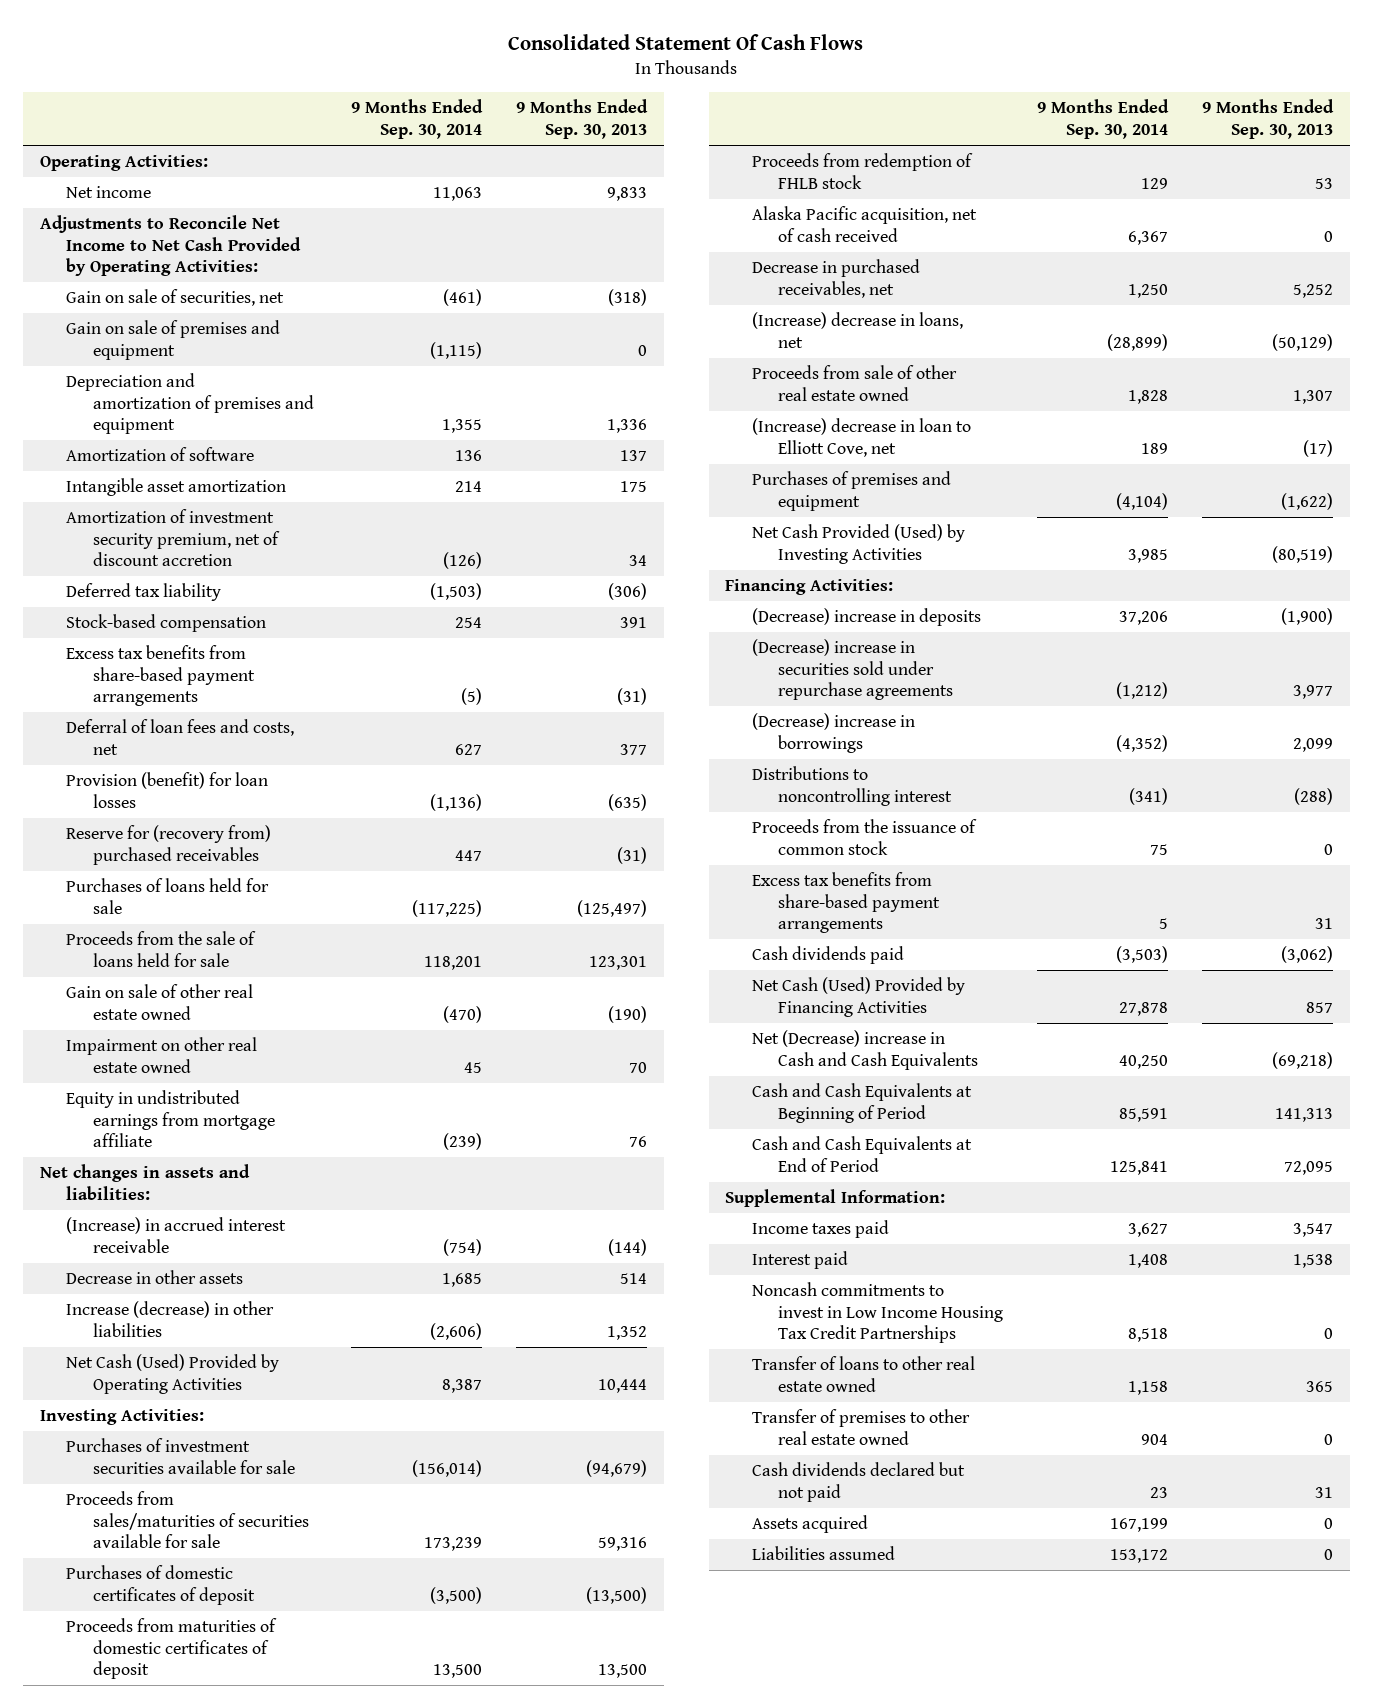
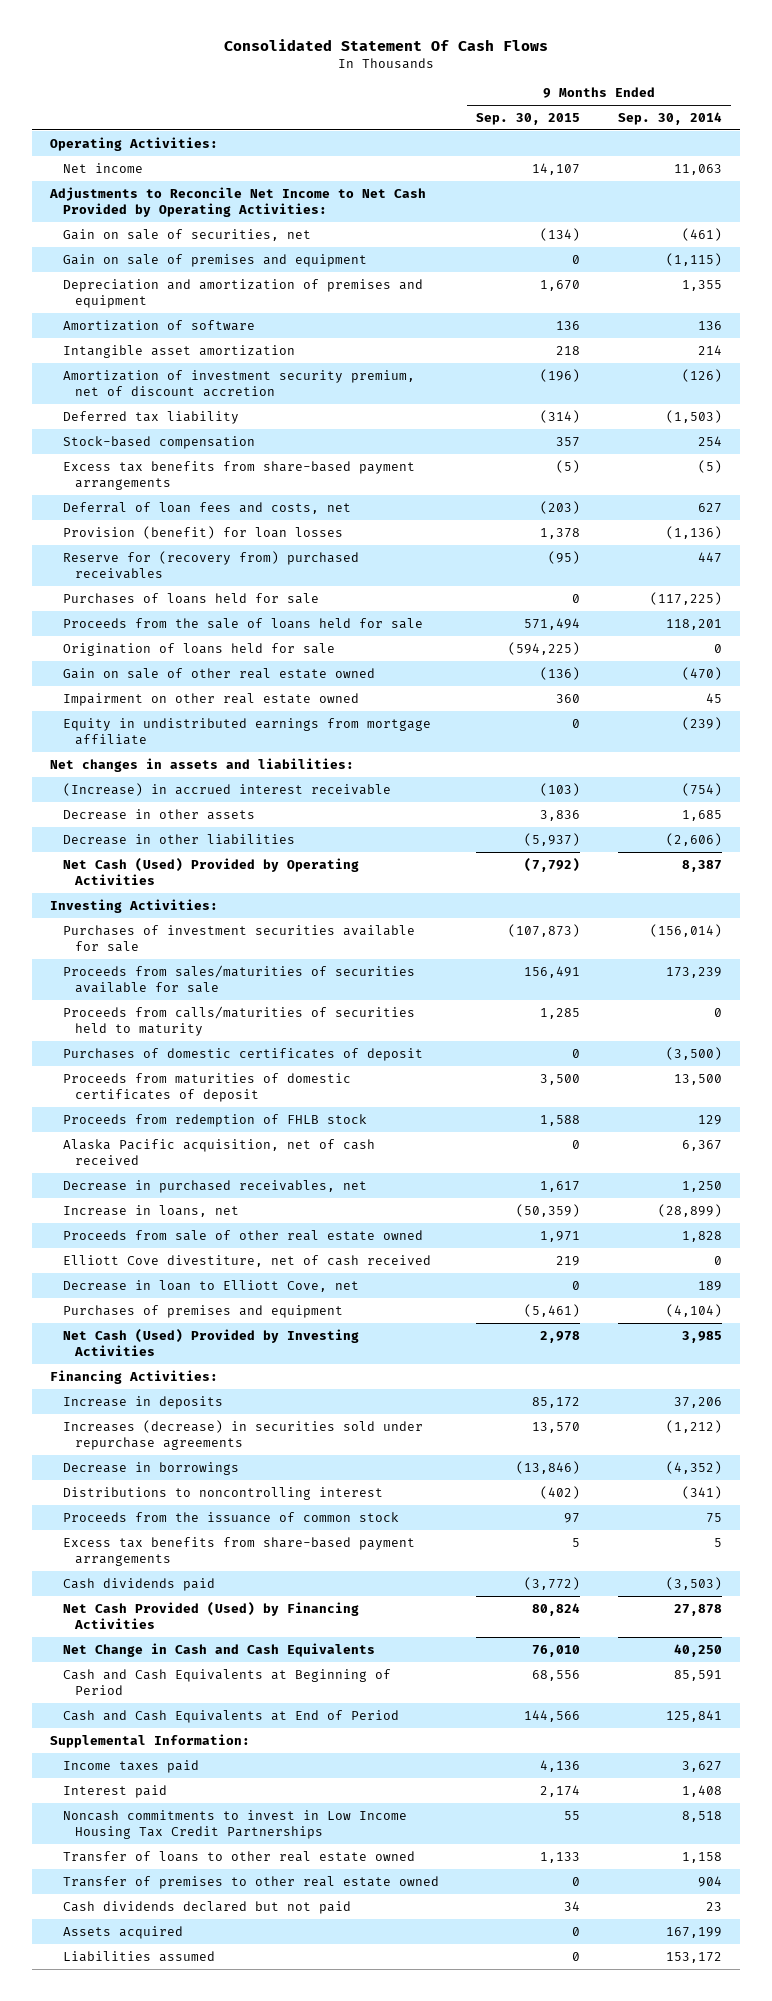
[516,99,649,139] 9 Months Ended Sep. 30, 2013 -> none
none -> [476,112,581,125] Sep. 30, 2015
none -> [62,642,335,656] Origination of loans held for sale
[66,1301,275,1337] Increase (decrease) in other liabilities -> [62,833,295,845] Decrease in other liabilities
none -> [62,1005,415,1036] Proceeds from calls/maturities of securities held to maturity
[751,312,963,348] (Increase) decrease in loans, net -> [62,1204,239,1217] Increase in loans, net
none -> [62,1254,431,1267] Elliott Cove divestiture, net of cash received
[751,418,971,457] (Increase) decrease in loan to Elliott Cove, net -> [62,1279,359,1292] Decrease in loan to Elliott Cove, net
[751,524,965,564] Net Cash Provided (Used) by Investing Activities -> [62,1328,359,1356] Net Cash (Used) Provided by Investing Activities
[751,608,981,627] (Decrease) increase in deposits -> [62,1395,223,1409] Increase in deposits
[751,639,954,701] (Decrease) increase in securities sold under repurchase agreements -> [62,1419,423,1450] Increases (decrease) in securities sold under repurchase agreements
[751,713,915,753] (Decrease) increase in borrowings -> [62,1461,239,1475] Decrease in borrowings
[751,977,965,1017] Net Cash (Used) Provided by Financing Activities -> [62,1601,359,1629] Net Cash Provided (Used) by Financing Activities
[751,1030,979,1070] Net (Decrease) increase in Cash and Cash Equivalents -> [62,1642,375,1657] Net Change in Cash and Cash Equivalents

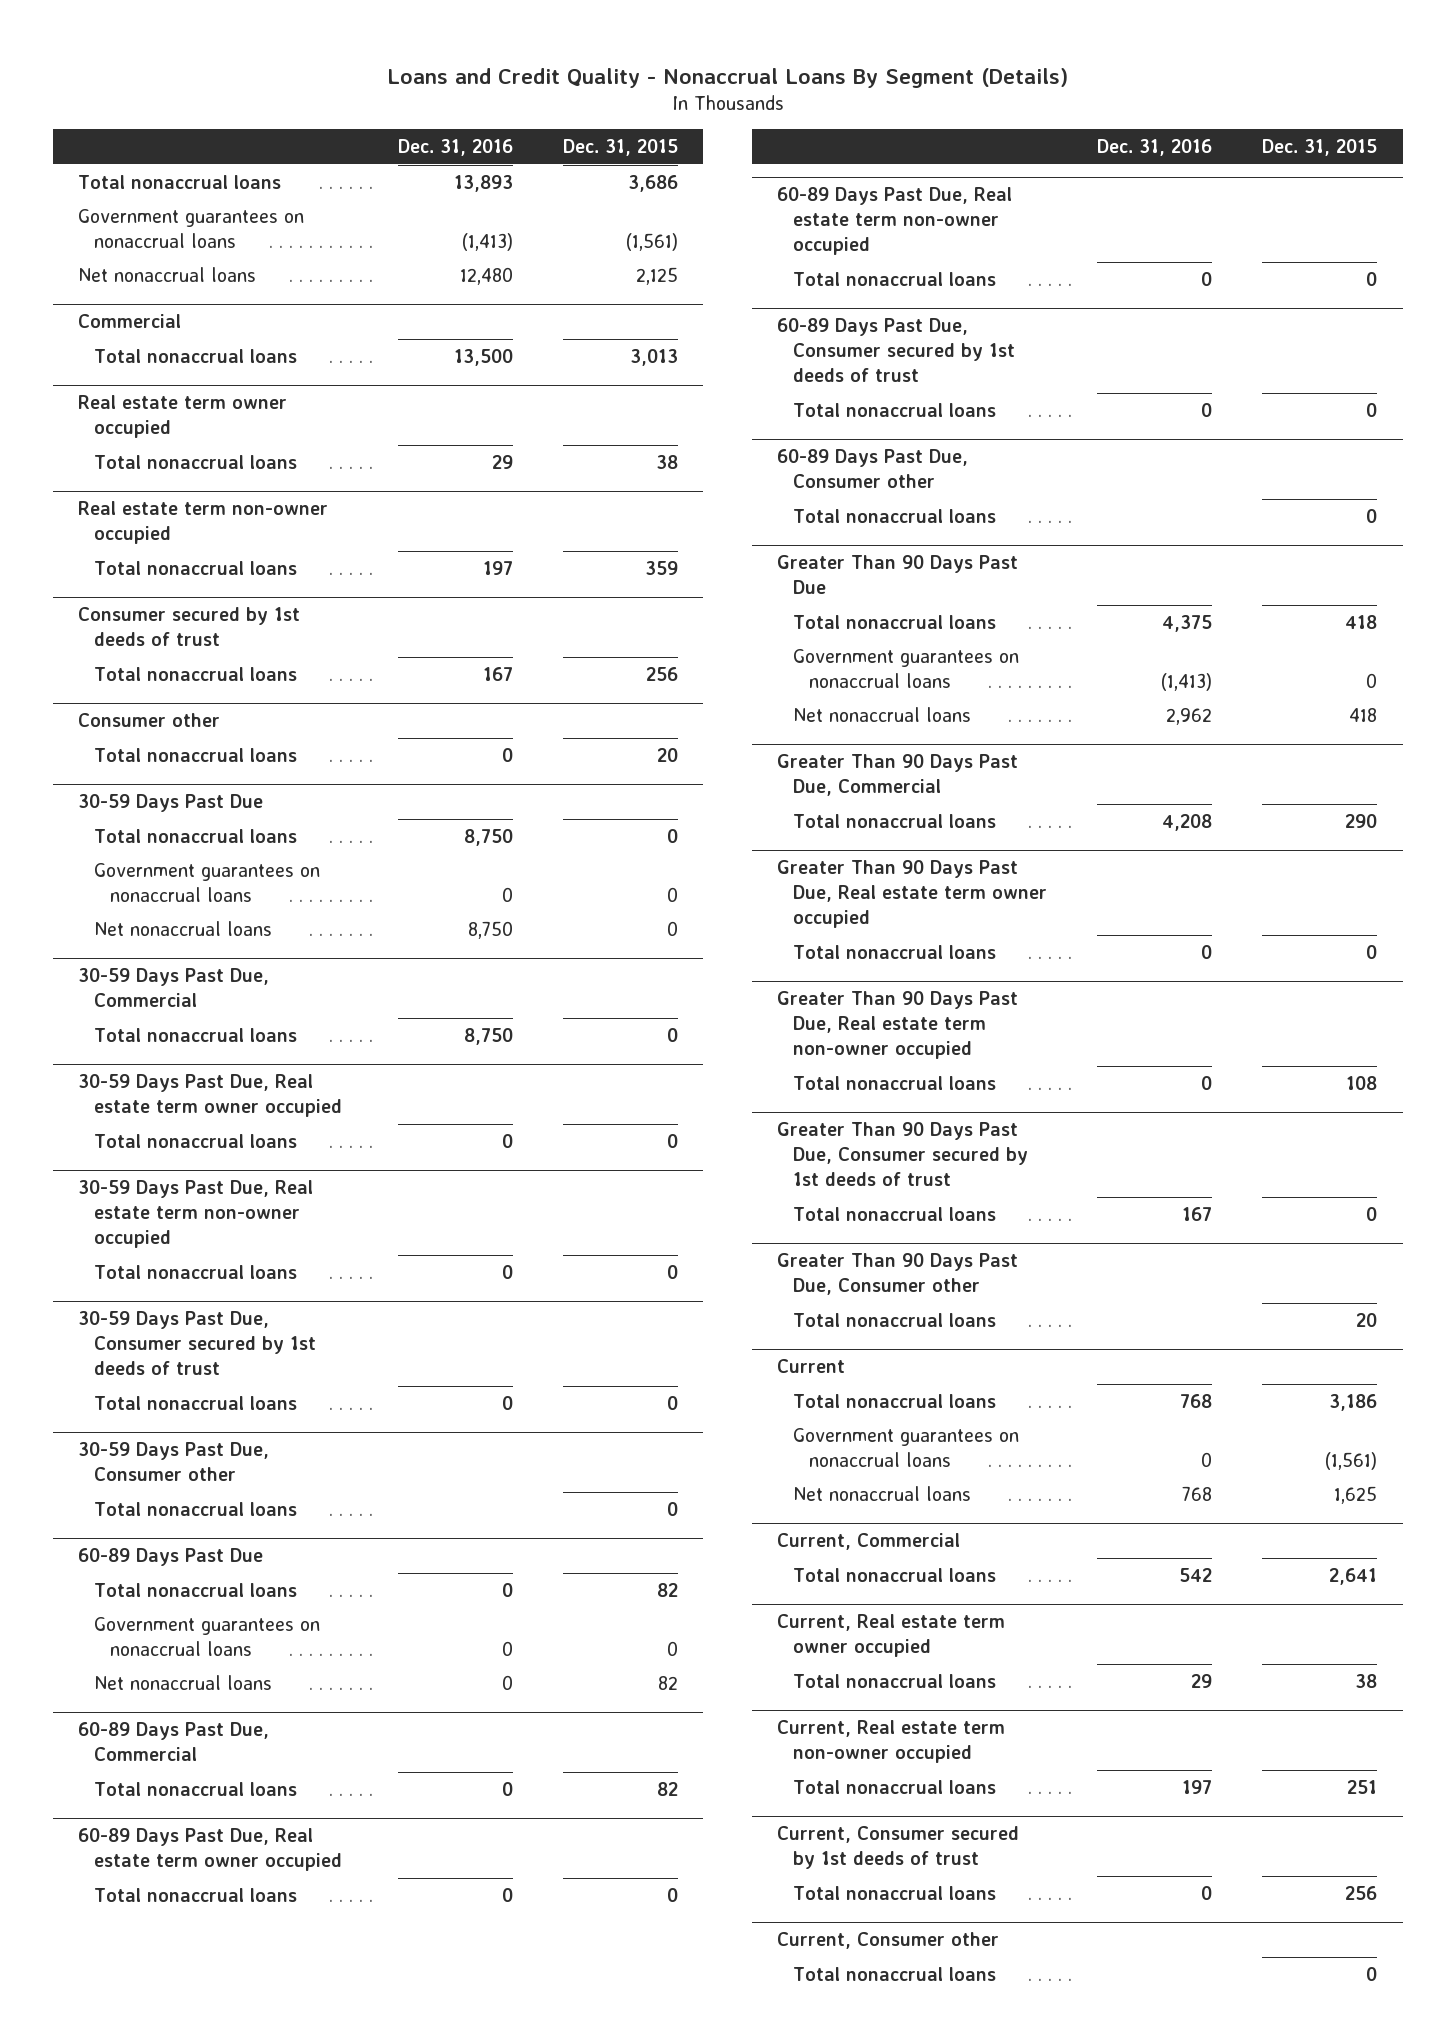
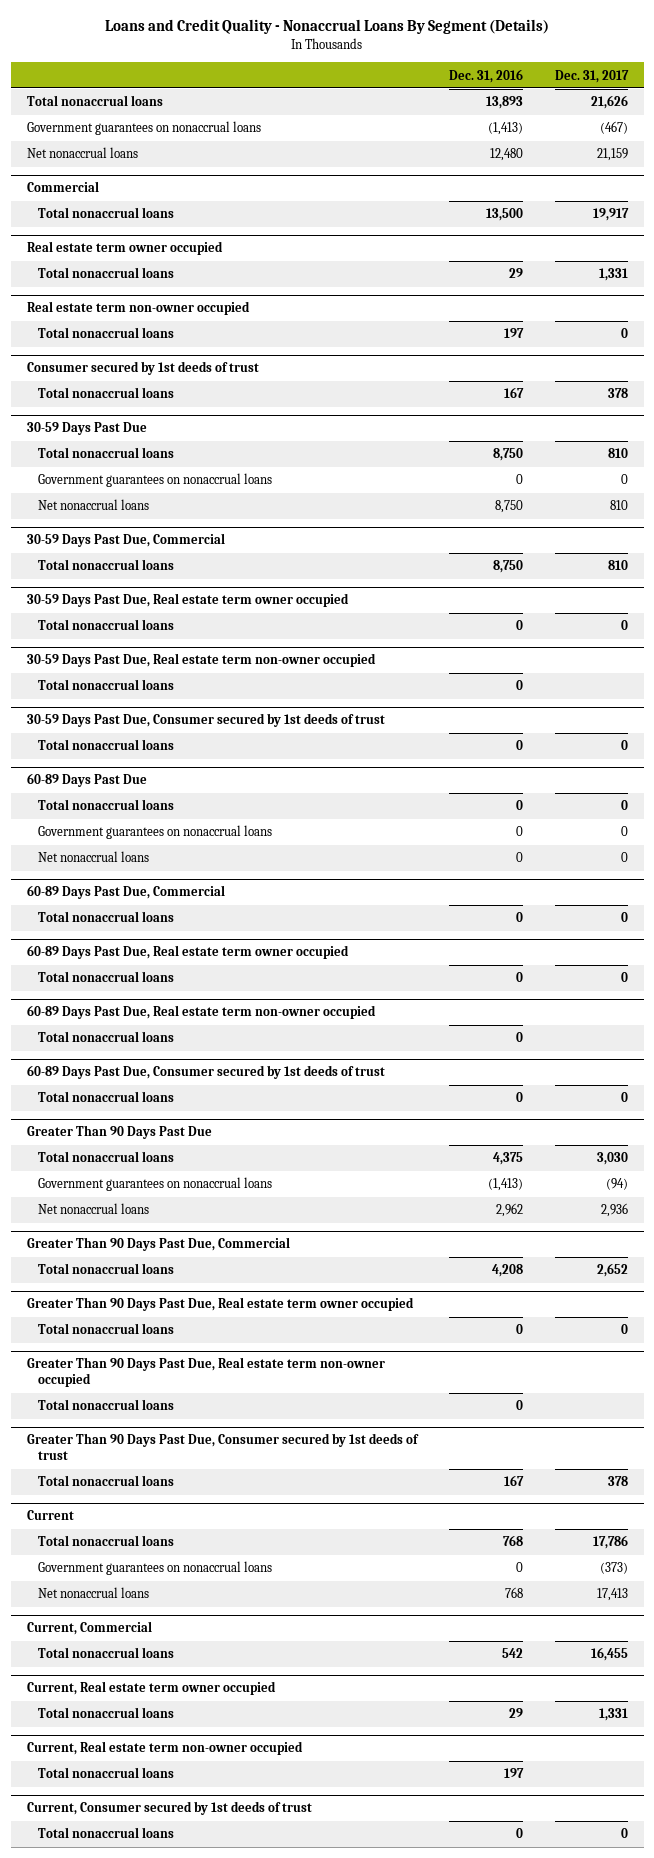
[563,139,679,157] Dec. 31, 2015 -> none
none -> [554,69,629,83] Dec. 31, 2017
[78,713,221,728] Consumer other -> none
[93,747,297,762] Total nonaccrual loans -> none
[78,1442,270,1482] 30-59 Days Past Due, Consumer other -> none
[93,1501,297,1516] Total nonaccrual loans -> none
[777,449,969,489] 60-89 Days Past Due, Consumer other -> none
[792,508,996,523] Total nonaccrual loans -> none
[777,1253,1019,1296] Greater Than 90 Days Past Due, Consumer other -> none
[792,1312,996,1327] Total nonaccrual loans -> none
[777,1932,1000,1950] Current, Consumer other -> none
[792,1966,996,1981] Total nonaccrual loans -> none

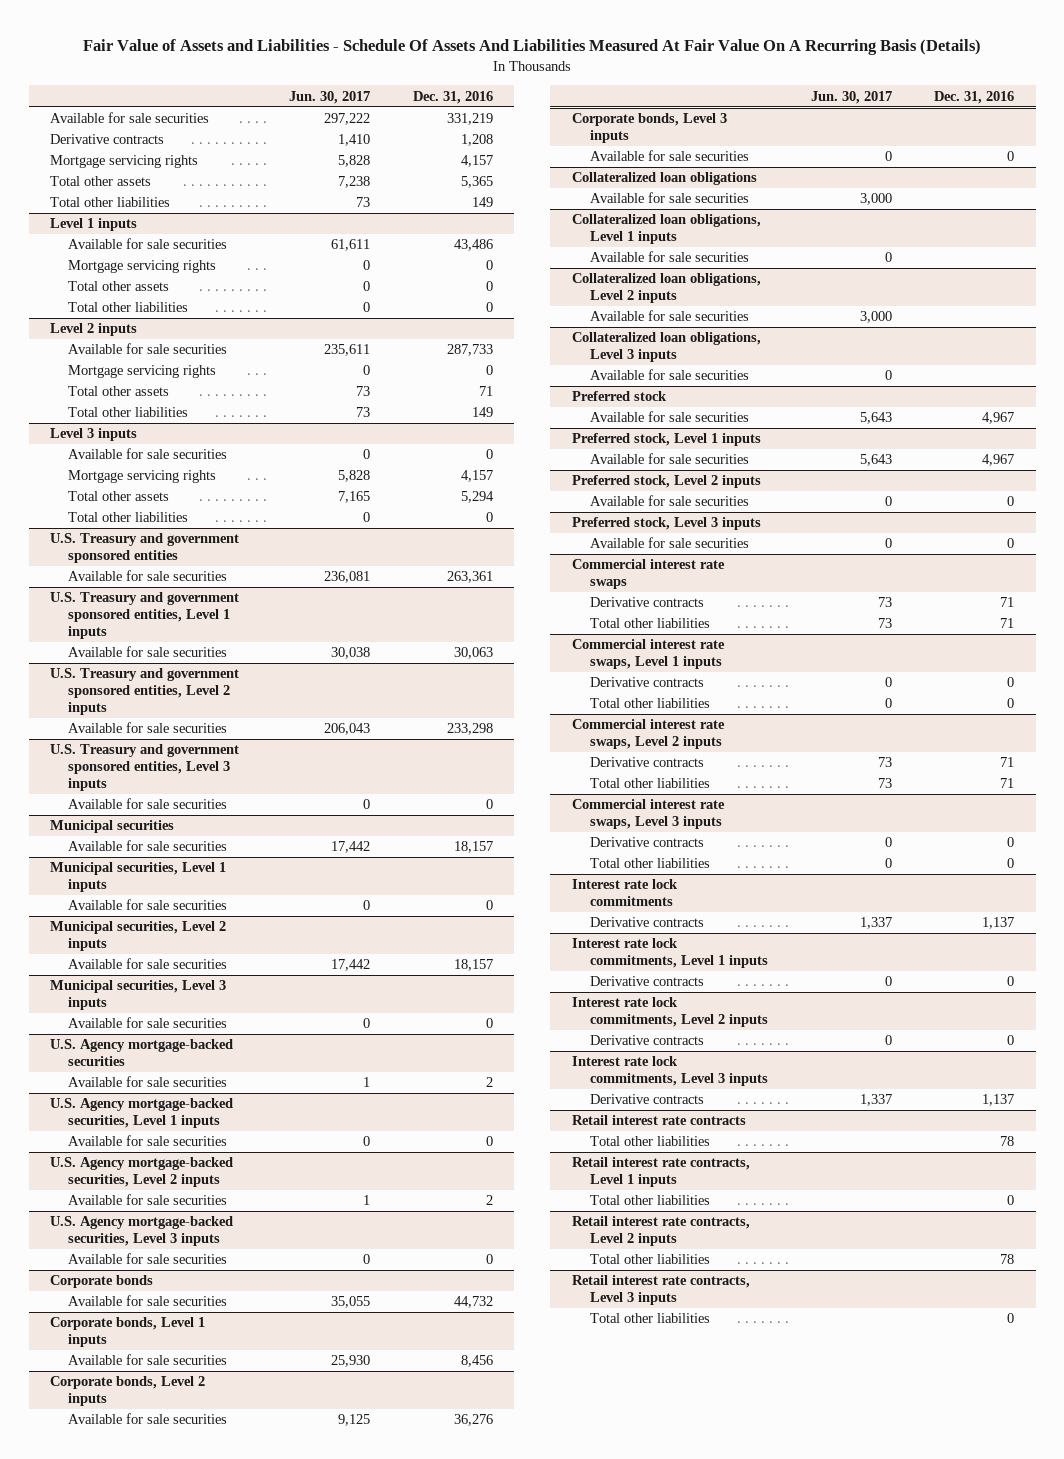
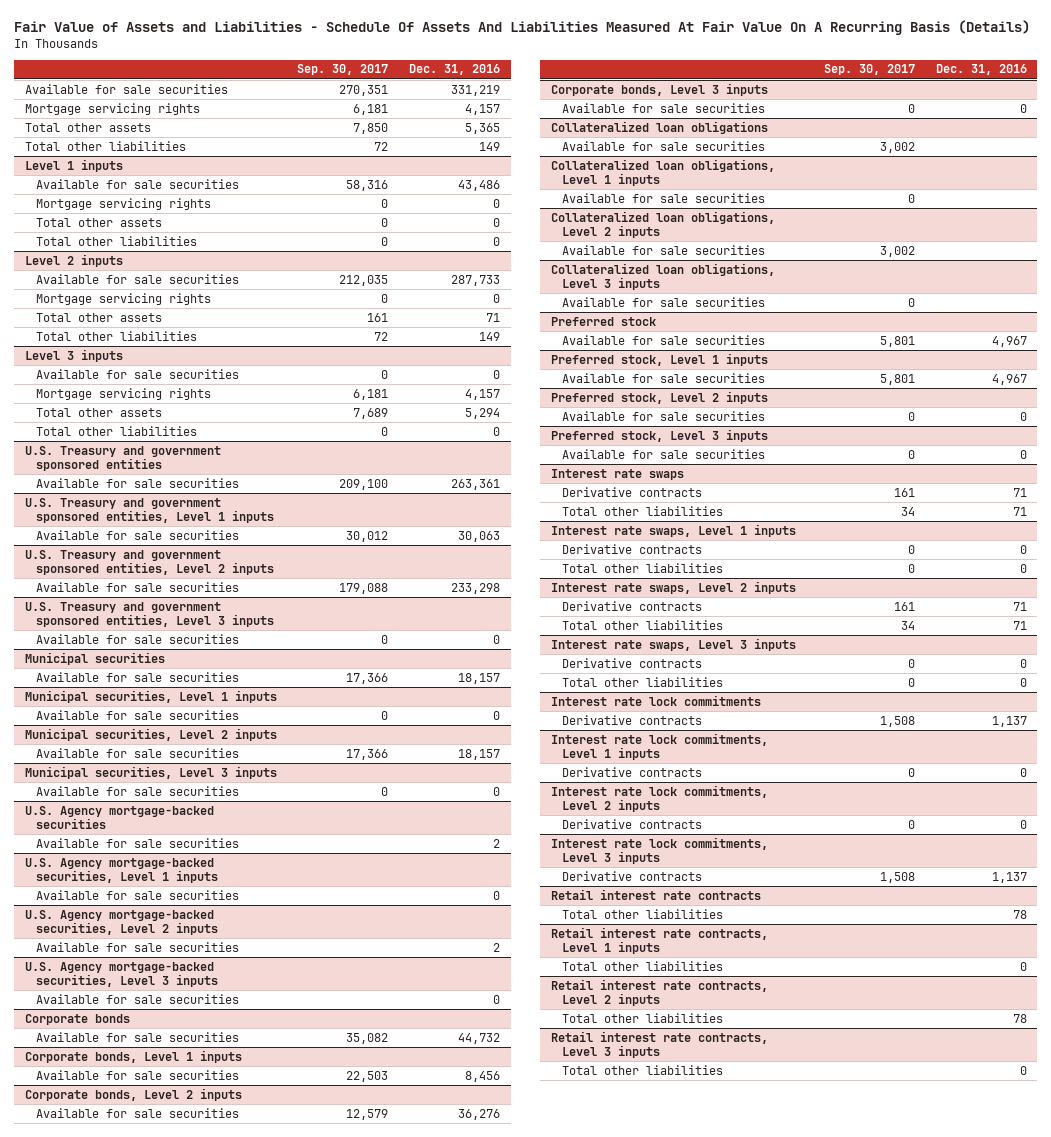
[288,90,370,104] Jun. 30, 2017 -> none
none -> [297,64,389,76] Sep. 30, 2017
[50,134,165,145] Derivative contracts -> none
[571,559,725,590] Commercial interest rate swaps -> [550,468,684,480] Interest rate swaps
[571,639,725,670] Commercial interest rate swaps, Level 1 inputs -> [550,523,796,537] Interest rate swaps, Level 1 inputs
[571,719,725,750] Commercial interest rate swaps, Level 2 inputs -> [550,580,796,594] Interest rate swaps, Level 2 inputs
[571,799,725,830] Commercial interest rate swaps, Level 3 inputs -> [550,637,796,651] Interest rate swaps, Level 3 inputs

